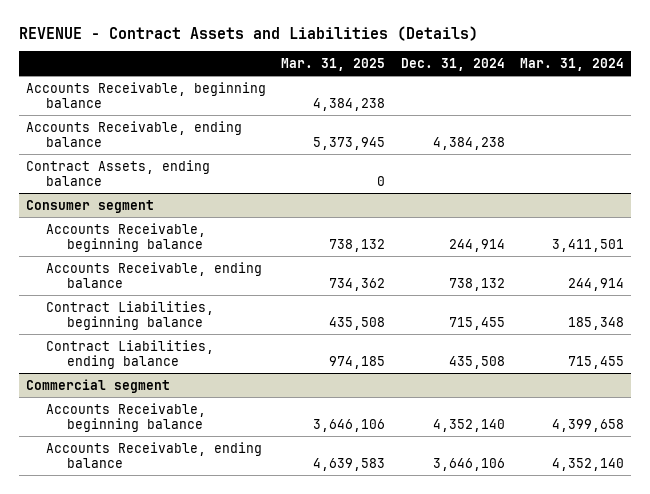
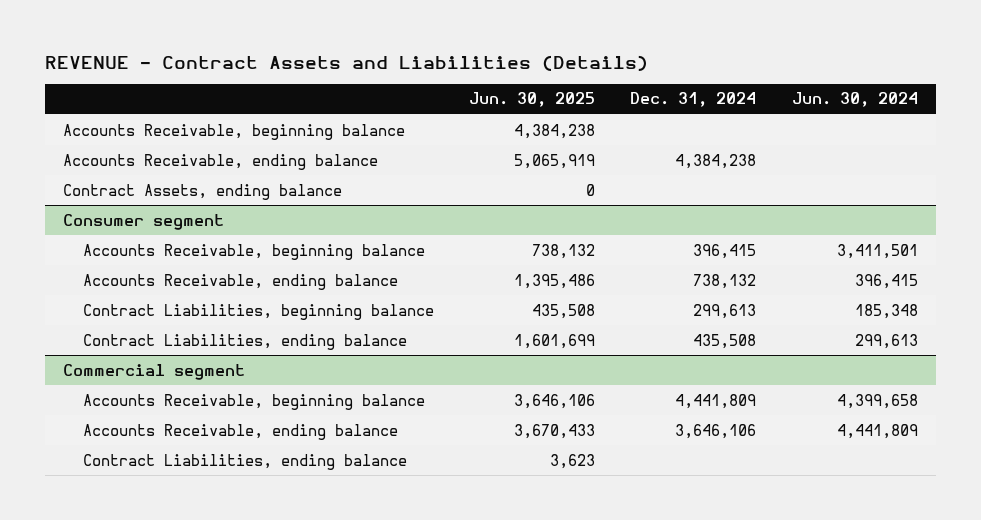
[281,57,386,71] Mar. 31, 2025 -> none
[519,57,624,71] Mar. 31, 2024 -> none
none -> [469,92,596,108] Jun. 30, 2025
none -> [791,92,918,108] Jun. 30, 2024
[448,238,505,252] 244,914 -> [693,243,757,259] 396,415
[448,316,505,330] 715,455 -> [693,303,757,319] 299,613
[432,418,505,432] 4,352,140 -> [675,393,757,409] 4,441,809
none -> [82,453,407,470] Contract Liabilities, ending balance

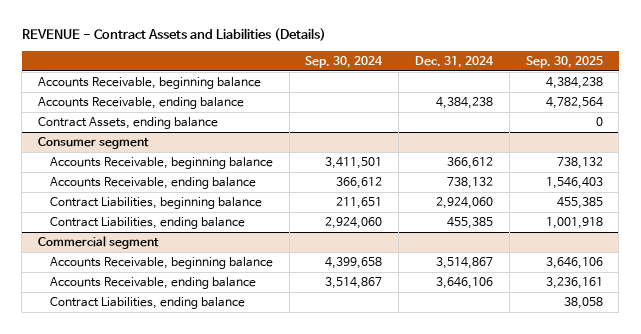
[469,92,596,108] Jun. 30, 2025 -> none
[791,92,918,108] Jun. 30, 2024 -> none
none -> [305,55,384,68] Sep. 30, 2024
none -> [525,55,603,68] Sep. 30, 2025
[693,243,757,259] 396,415 -> [446,157,493,170] 366,612
[693,303,757,319] 299,613 -> [435,197,493,210] 2,924,060
[693,333,757,349] 435,508 -> [446,217,493,230] 455,385
[675,393,757,409] 4,441,809 -> [435,257,493,270] 3,514,867

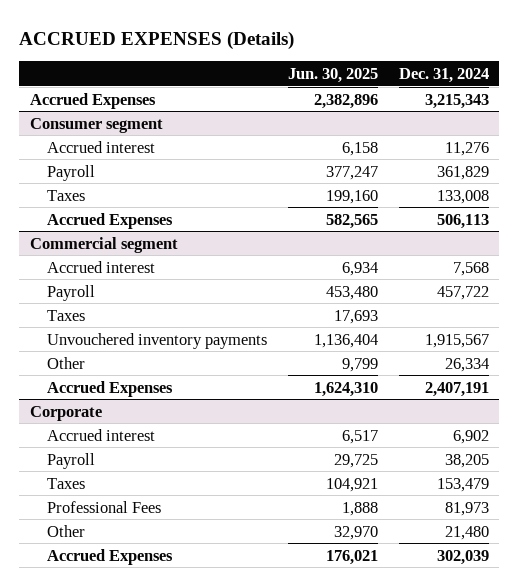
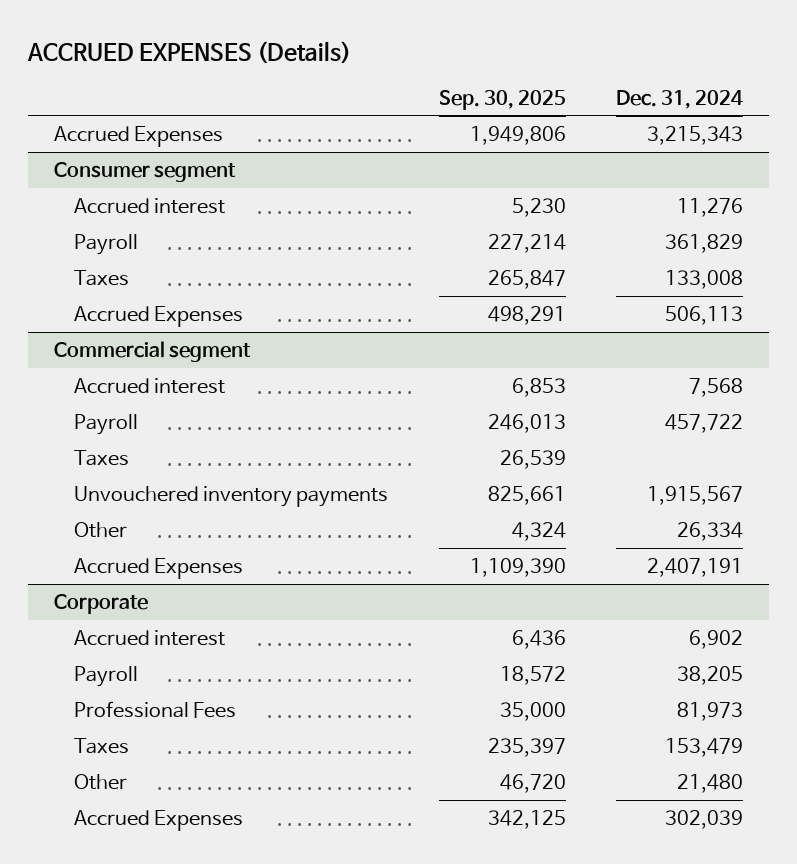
[288,68,379,84] Jun. 30, 2025 -> none
none -> [438,89,566,110] Sep. 30, 2025
[47,477,86,489] Taxes -> [73,738,129,755] Taxes

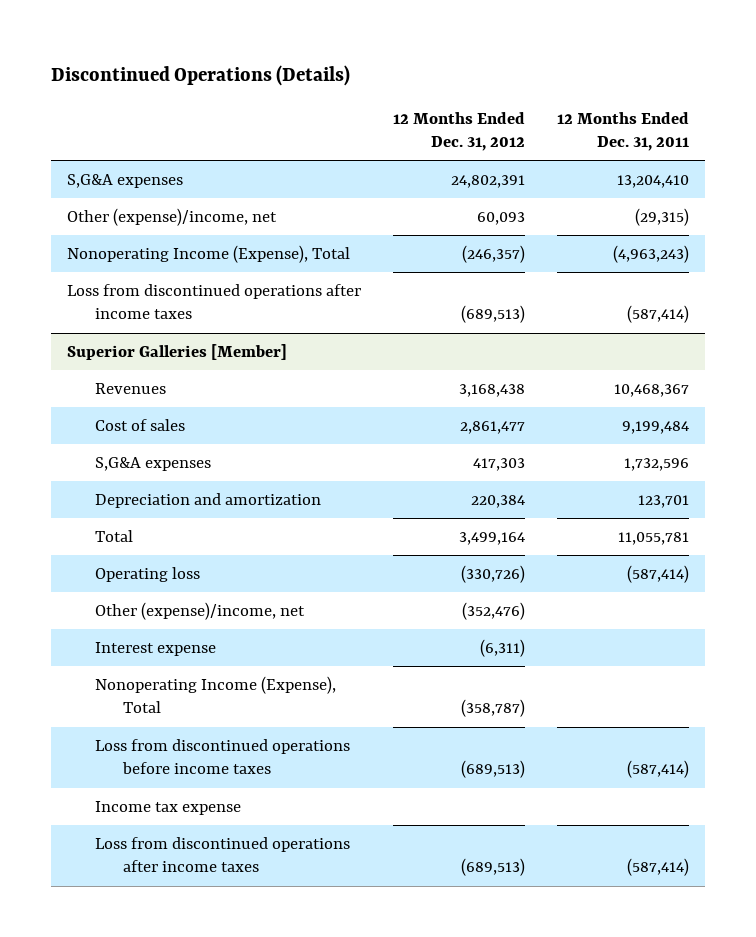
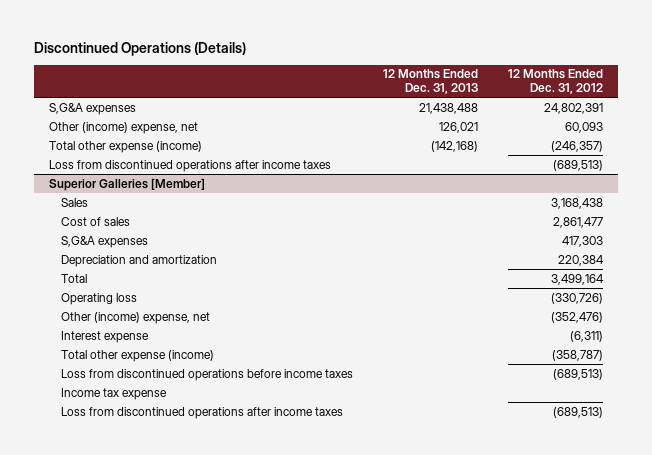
[556,112,689,152] 12 Months Ended Dec. 31, 2011 -> none
none -> [382,69,478,95] 12 Months Ended Dec. 31, 2013
[66,208,277,227] Other (expense)/income, net -> [49,121,199,134] Other (income) expense, net
[66,245,350,264] Nonoperating Income (Expense), Total -> [49,140,203,153] Total other expense (income)
[95,383,167,395] Revenues -> [60,197,88,207] Sales
[95,602,306,621] Other (expense)/income, net -> [60,311,210,324] Other (income) expense, net
[95,676,337,714] Nonoperating Income (Expense), Total -> [60,349,214,362] Total other expense (income)

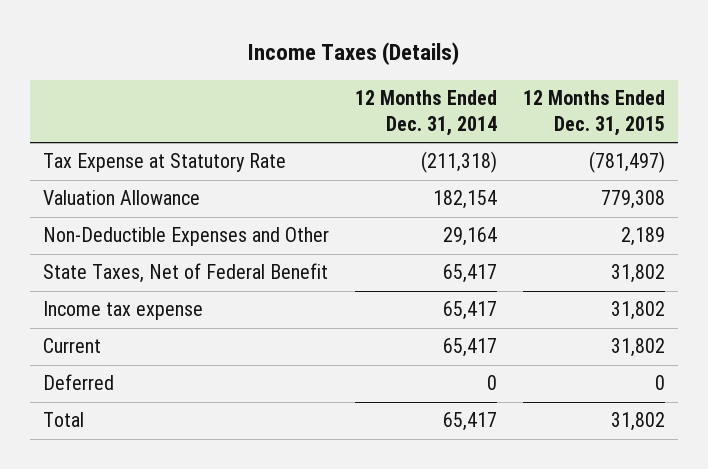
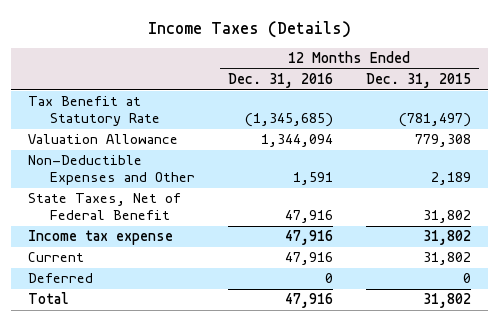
[354,90,497,136] 12 Months Ended Dec. 31, 2014 -> none
none -> [227,73,333,89] Dec. 31, 2016
[42,153,286,173] Tax Expense at Statutory Rate -> [28,96,160,127] Tax Benefit at Statutory Rate

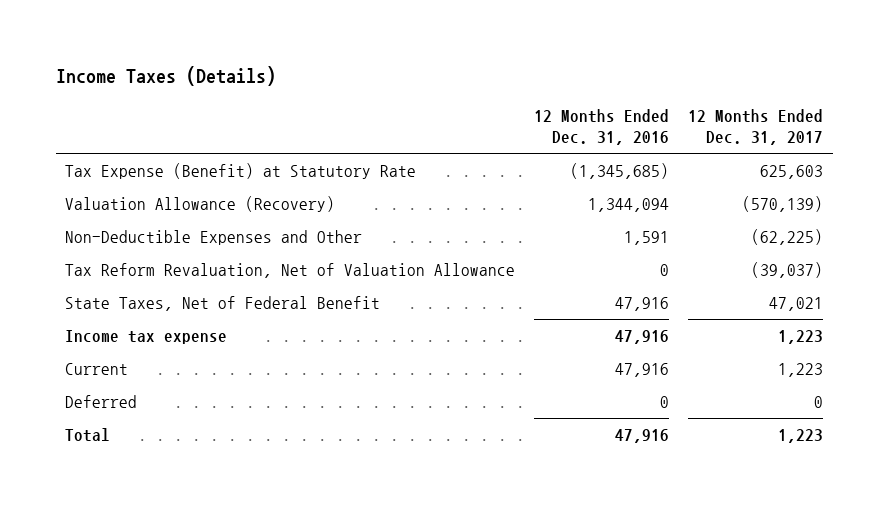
[366,73,472,89] Dec. 31, 2015 -> none
none -> [688,108,824,146] 12 Months Ended Dec. 31, 2017
[28,96,160,127] Tax Benefit at Statutory Rate -> [65,162,417,179] Tax Expense (Benefit) at Statutory Rate
[28,134,179,145] Valuation Allowance -> [65,195,336,212] Valuation Allowance (Recovery)
none -> [65,262,516,278] Tax Reform Revaluation, Net of Valuation Allowance

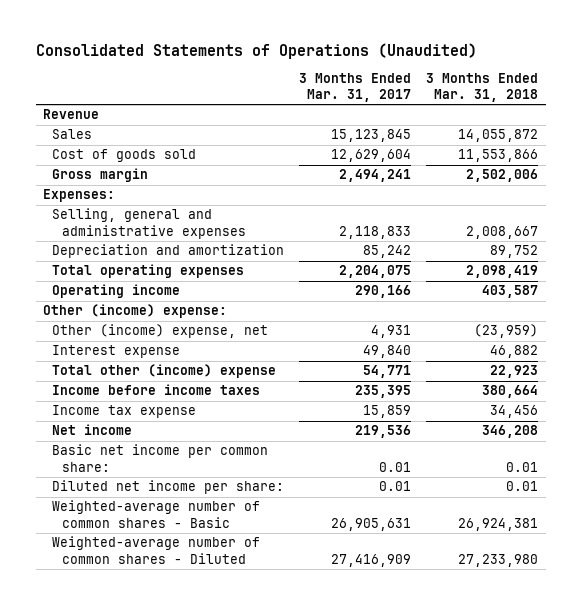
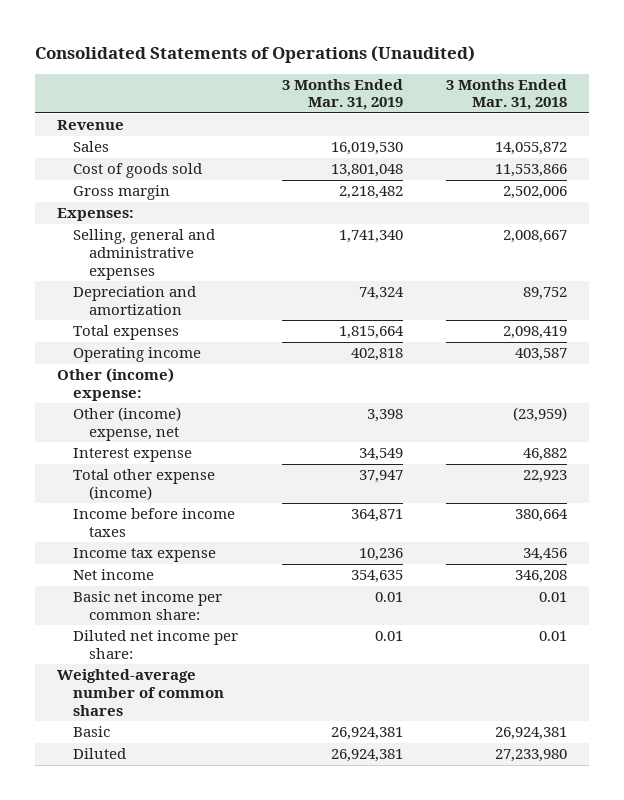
[299,72,412,103] 3 Months Ended Mar. 31, 2017 -> none
none -> [281,78,403,111] 3 Months Ended Mar. 31, 2019
[52,264,245,279] Total operating expenses -> [73,325,180,341] Total expenses
[52,364,277,379] Total other (income) expense -> [73,469,216,500] Total other expense (income)
none -> [57,669,225,716] Weighted-average number of common shares
[52,500,261,528] Weighted-average number of common shares - Basic -> [73,726,111,738] Basic
[52,536,261,564] Weighted-average number of common shares - Diluted -> [73,748,127,760] Diluted

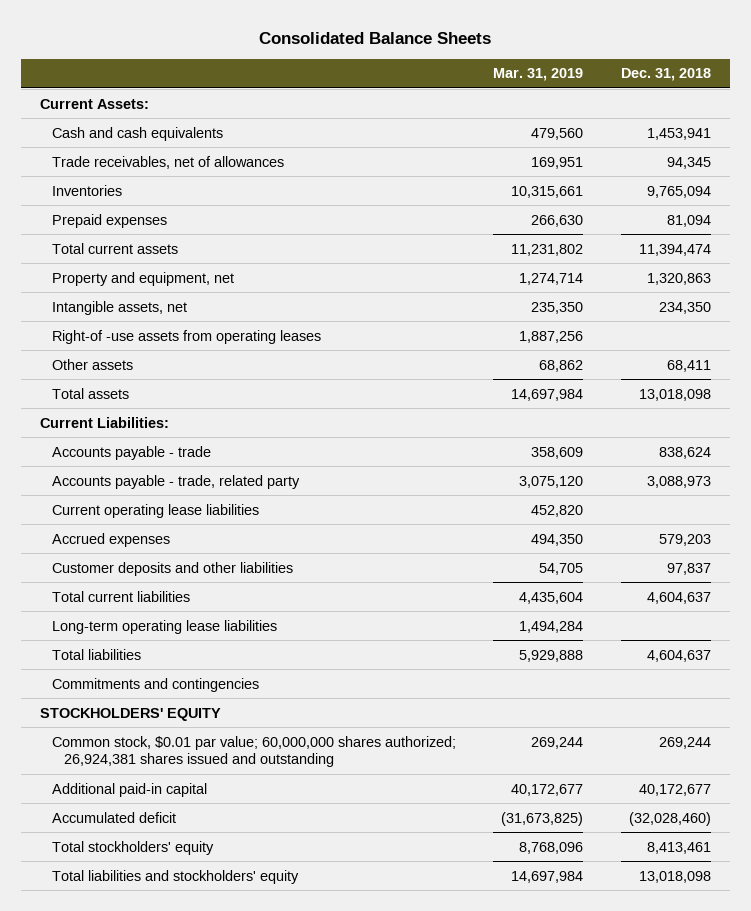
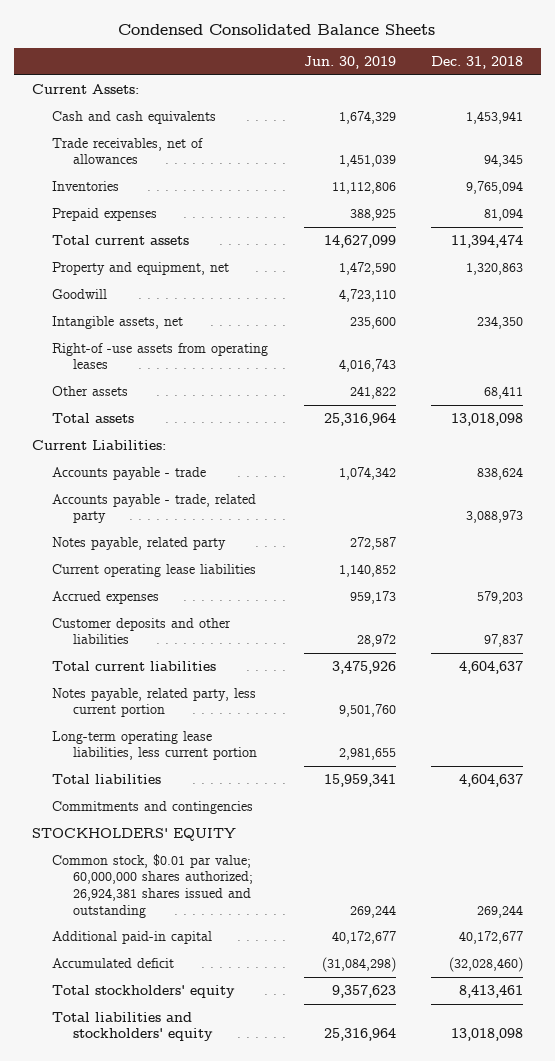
[259,31,492,44] Consolidated Balance Sheets -> [118,23,436,35] Condensed Consolidated Balance Sheets
[493,68,584,82] Mar. 31, 2019 -> none
none -> [303,56,396,70] Jun. 30, 2019
none -> [52,288,108,299] Goodwill
none -> [52,536,227,550] Notes payable, related party
none -> [52,687,257,718] Notes payable, related party, less current portion
[51,619,277,634] Long-term operating lease liabilities -> [52,730,258,761] Long-term operating lease liabilities, less current portion

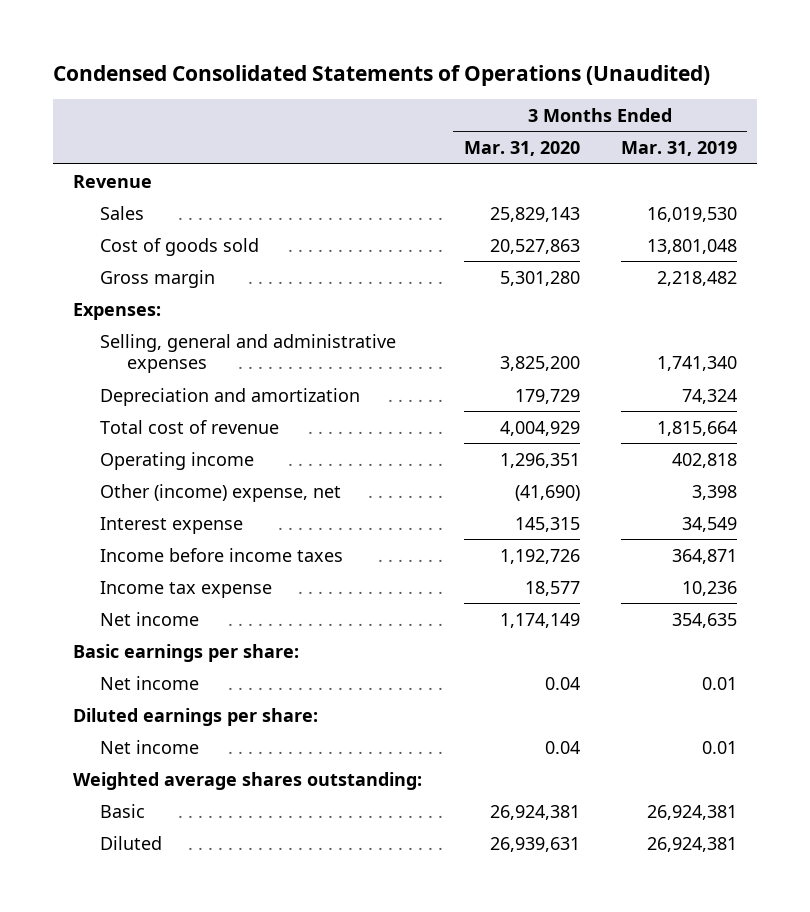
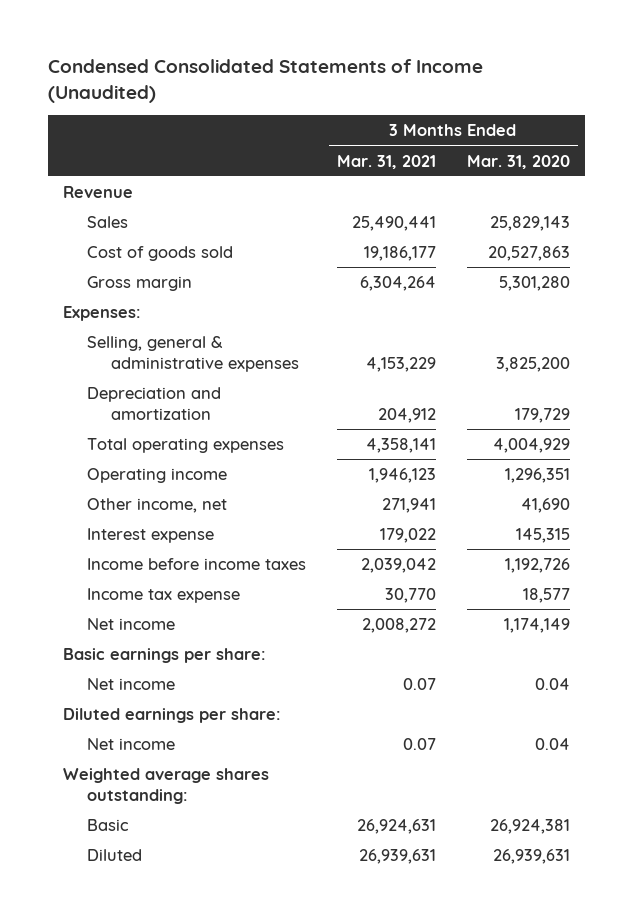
[52,64,710,86] Condensed Consolidated Statements of Operations (Unaudited) -> [47,59,483,103] Condensed Consolidated Statements of Income (Unaudited)
[620,140,737,156] Mar. 31, 2019 -> none
none -> [337,154,437,169] Mar. 31, 2021
[100,333,397,374] Selling, general and administrative expenses -> [87,336,300,372] Selling, general & administrative expenses
[100,419,280,434] Total cost of revenue -> [87,438,285,454] Total operating expenses
[100,483,342,502] Other (income) expense, net -> [87,498,228,514] Other income, net
[514,484,580,501] (41,690) -> [520,498,570,514] 41,690

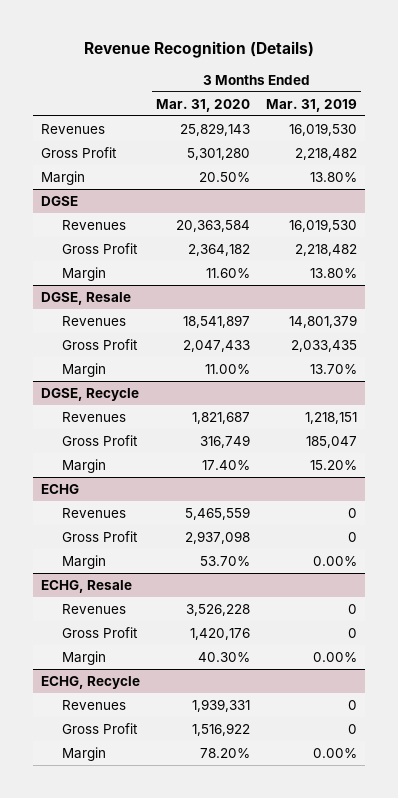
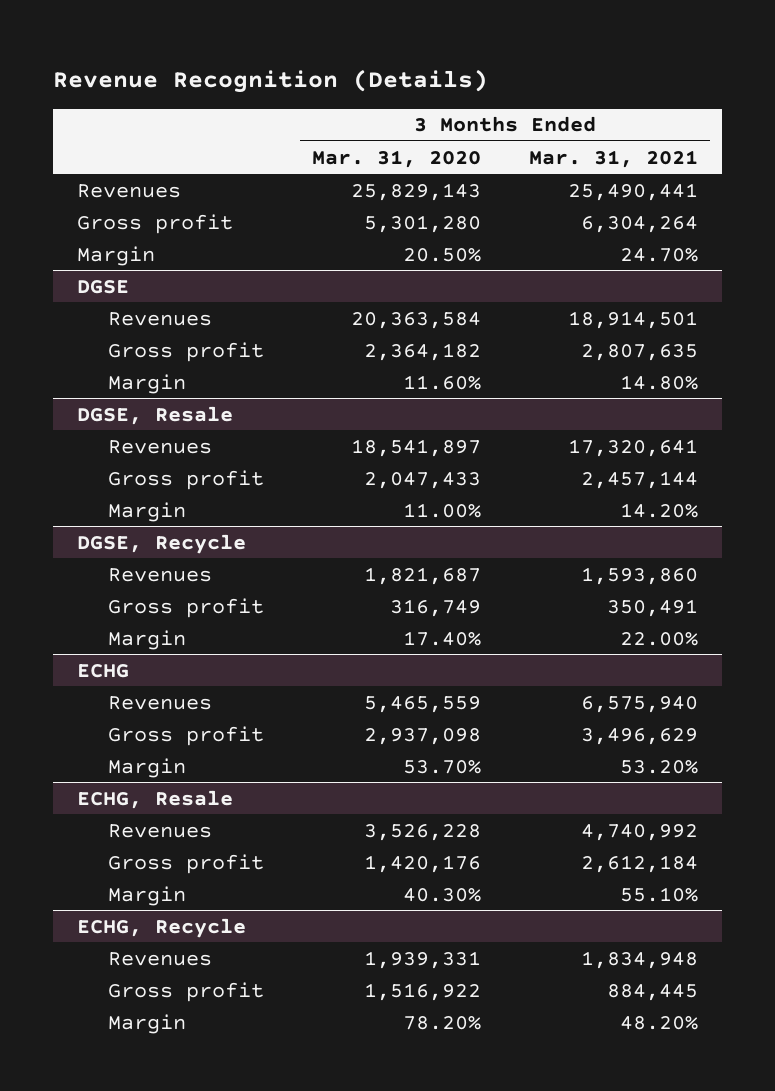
[266,98,358,112] Mar. 31, 2019 -> none
none -> [529,149,699,168] Mar. 31, 2021
[41,146,118,158] Gross Profit -> [76,213,233,234] Gross profit
[62,242,139,254] Gross Profit -> [108,341,265,362] Gross profit
[62,338,139,350] Gross Profit -> [108,469,265,490] Gross profit
[62,434,139,446] Gross Profit -> [108,597,265,618] Gross profit
[62,530,139,542] Gross Profit -> [108,725,265,746] Gross profit
[62,626,139,638] Gross Profit -> [108,853,265,874] Gross profit
[62,722,139,734] Gross Profit -> [108,981,265,1002] Gross profit

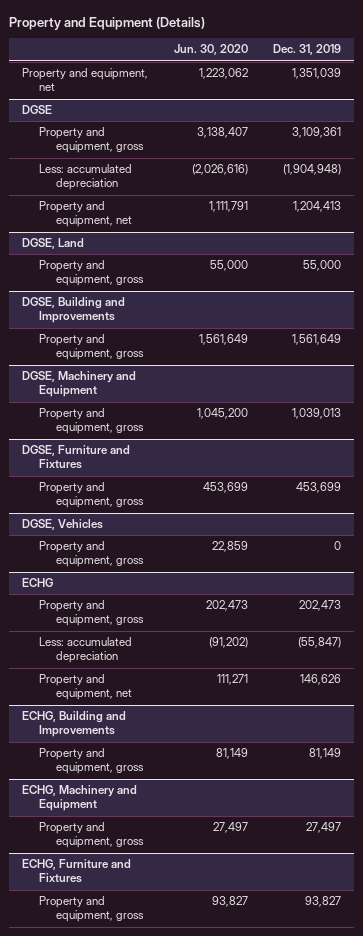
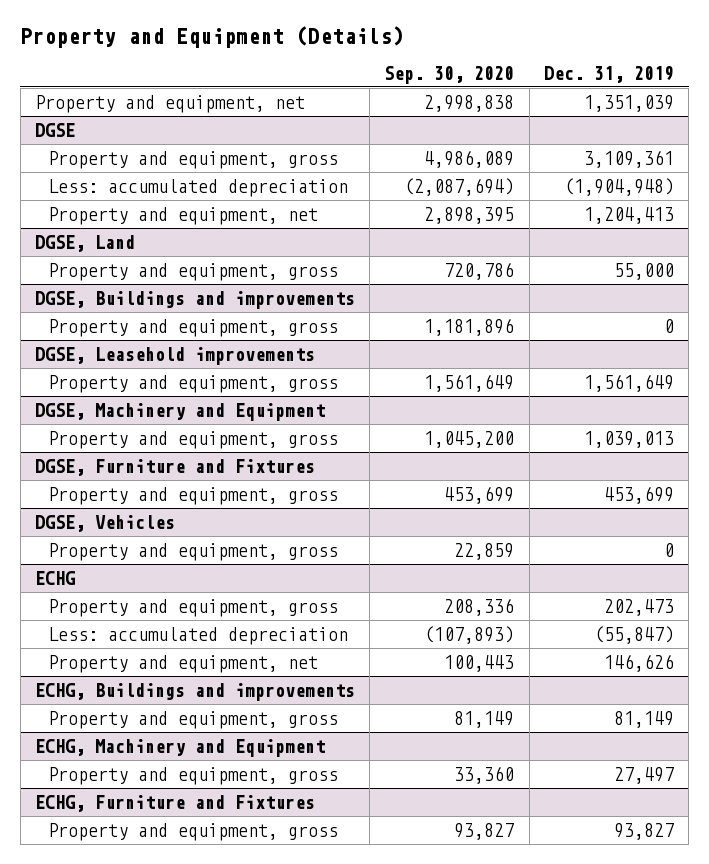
[173,44,248,56] Jun. 30, 2020 -> none
none -> [384,65,515,84] Sep. 30, 2020
[22,297,126,324] DGSE, Building and Improvements -> [34,290,355,309] DGSE, Buildings and improvements
none -> [48,318,339,337] Property and equipment, gross
none -> [34,346,315,365] DGSE, Leasehold improvements
[22,711,127,738] ECHG, Building and Improvements -> [34,682,355,701] ECHG, Buildings and improvements

